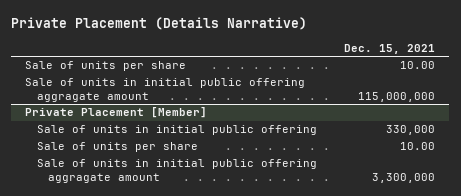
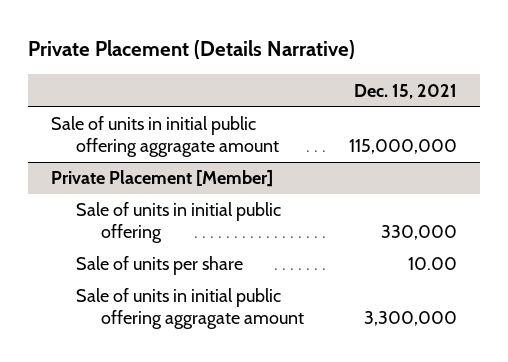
[25,61,187,72] Sale of units per share -> none

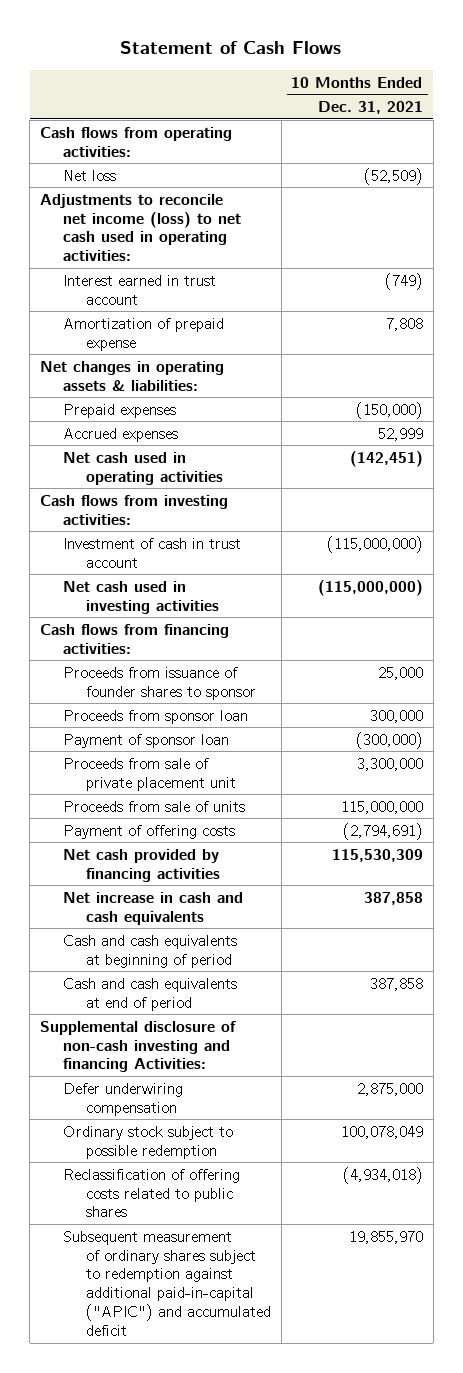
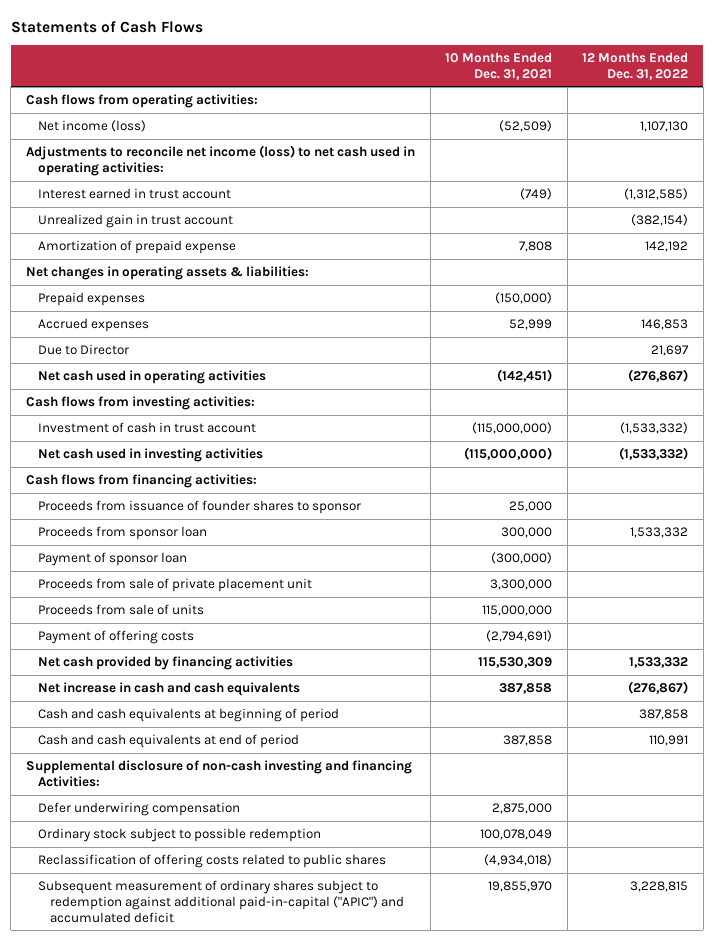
[120,41,342,55] Statement of Cash Flows -> [10,20,203,33] Statements of Cash Flows
none -> [582,51,689,80] 12 Months Ended Dec. 31, 2022
[63,169,117,181] Net loss -> [38,120,147,133] Net income (loss)
none -> [38,214,234,229] Unrealized gain in trust account
none -> [38,344,130,356] Due to Director

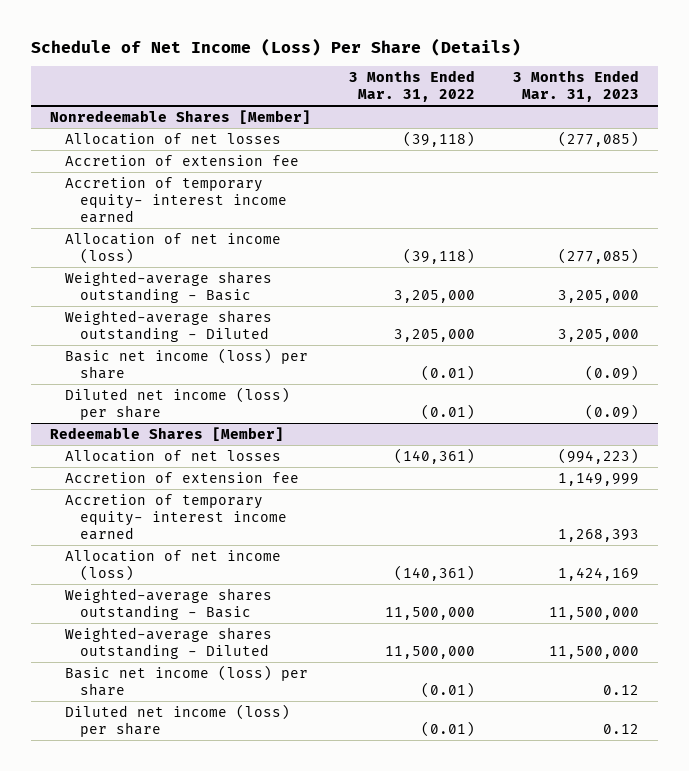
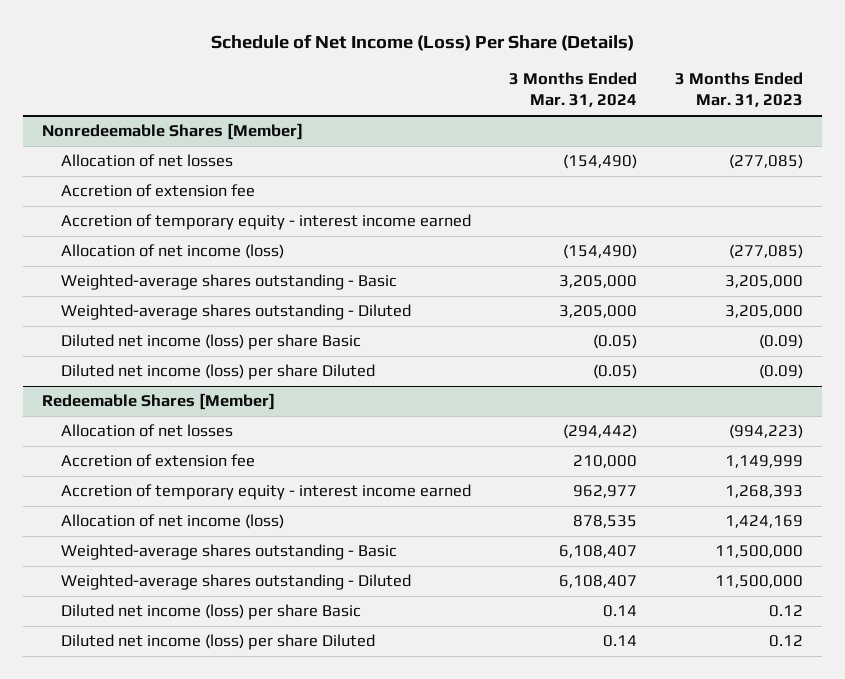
[348,70,475,103] 3 Months Ended Mar. 31, 2022 -> none
none -> [509,72,638,108] 3 Months Ended Mar. 31, 2024
[65,176,287,224] Accretion of temporary equity- interest income earned -> [60,214,471,231] Accretion of temporary equity - interest income earned
[65,347,309,379] Basic net income (loss) per share -> [60,334,361,351] Diluted net income (loss) per share Basic
[65,386,291,420] Diluted net income (loss) per share -> [60,364,375,381] Diluted net income (loss) per share Diluted
[65,493,287,541] Accretion of temporary equity- interest income earned -> [60,484,471,501] Accretion of temporary equity - interest income earned
[65,664,309,696] Basic net income (loss) per share -> [60,604,361,621] Diluted net income (loss) per share Basic
[65,703,291,737] Diluted net income (loss) per share -> [60,634,375,651] Diluted net income (loss) per share Diluted

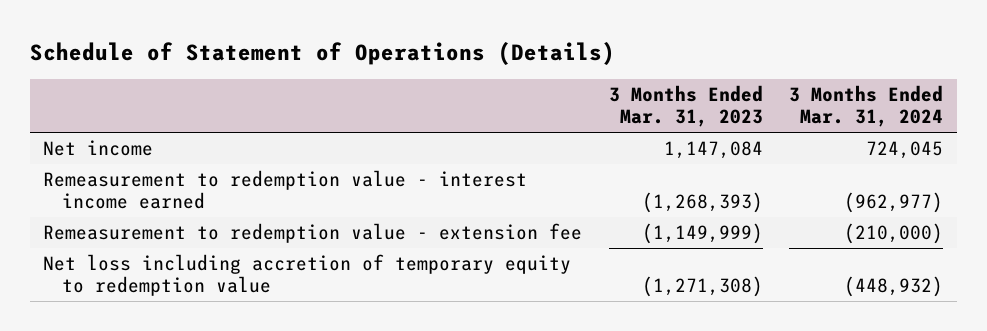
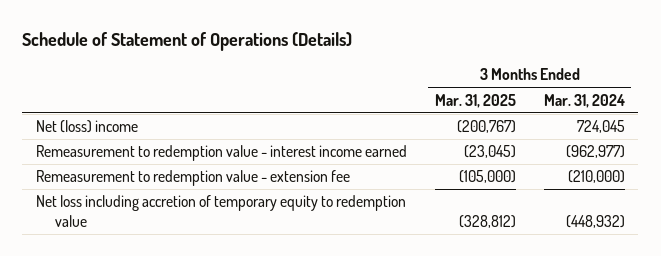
[608,85,763,128] 3 Months Ended Mar. 31, 2023 -> none
none -> [434,93,516,108] Mar. 31, 2025
[43,140,154,157] Net income -> [36,120,139,134] Net (loss) income

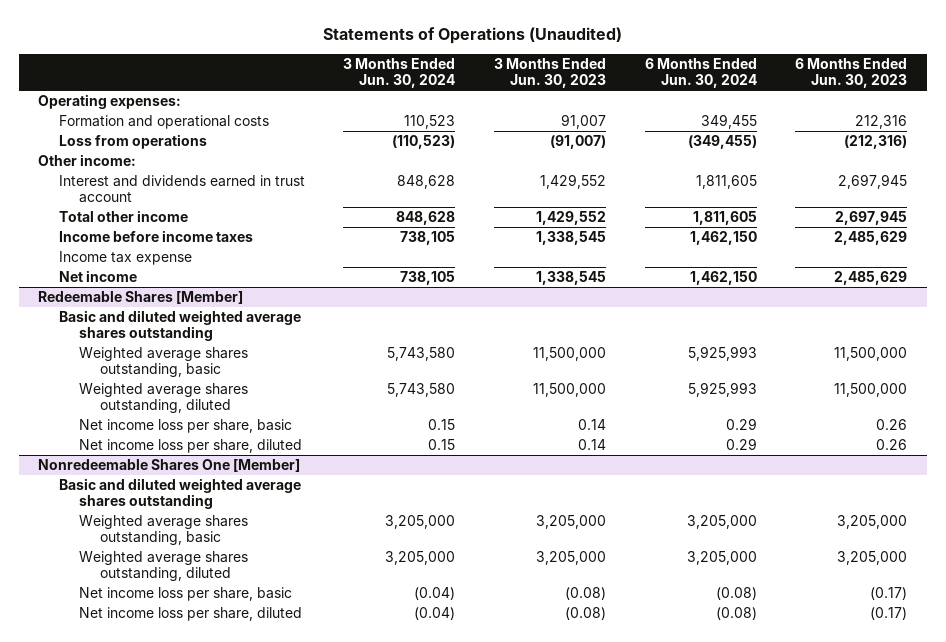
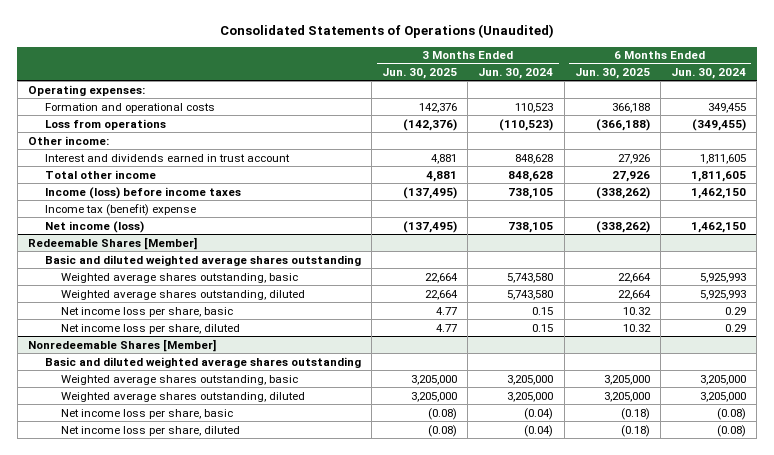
[322,27,622,45] Statements of Operations (Unaudited) -> [219,24,554,39] Consolidated Statements of Operations (Unaudited)
[494,58,607,89] 3 Months Ended Jun. 30, 2023 -> none
[795,58,908,89] 6 Months Ended Jun. 30, 2023 -> none
none -> [381,68,457,80] Jun. 30, 2025
none -> [574,68,650,80] Jun. 30, 2025
[58,230,253,243] Income before income taxes -> [44,186,241,199] Income (loss) before income taxes
[58,251,192,266] Income tax expense -> [44,203,196,216] Income tax (benefit) expense
[58,270,137,283] Net income -> [44,220,144,233] Net income (loss)
[38,459,301,473] Nonredeemable Shares One [Member] -> [27,338,216,352] Nonredeemable Shares [Member]

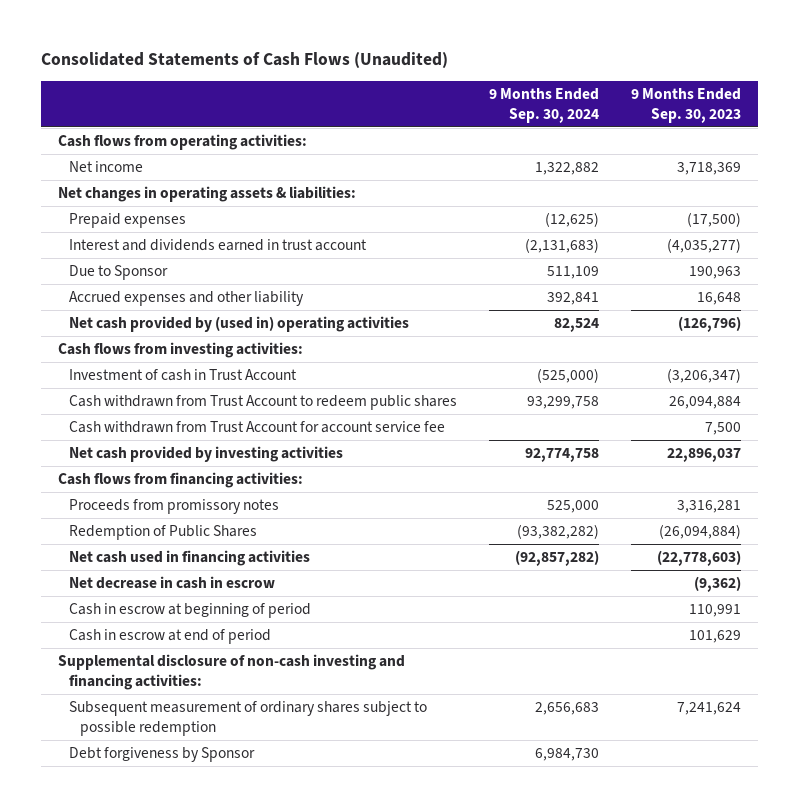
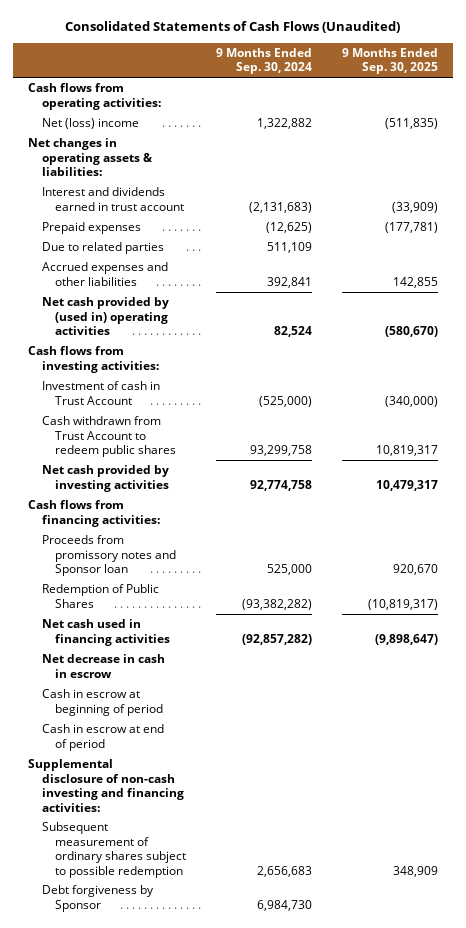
[631,87,742,123] 9 Months Ended Sep. 30, 2023 -> none
none -> [342,47,439,75] 9 Months Ended Sep. 30, 2025
[68,161,143,173] Net income -> [41,118,139,130] Net (loss) income
[68,213,186,229] Prepaid expenses -> [41,222,141,235] Prepaid expenses
[68,265,168,281] Due to Sponsor -> [41,242,164,255] Due to related parties
[68,291,304,307] Accrued expenses and other liability -> [41,262,168,286] Accrued expenses and other liabilities
[68,421,445,434] Cash withdrawn from Trust Account for account service fee -> none
[68,499,279,515] Proceeds from promissory notes -> [41,535,177,577] Proceeds from promissory notes and Sponsor loan

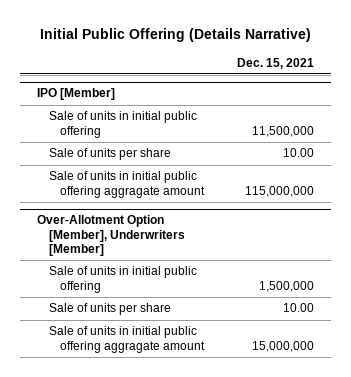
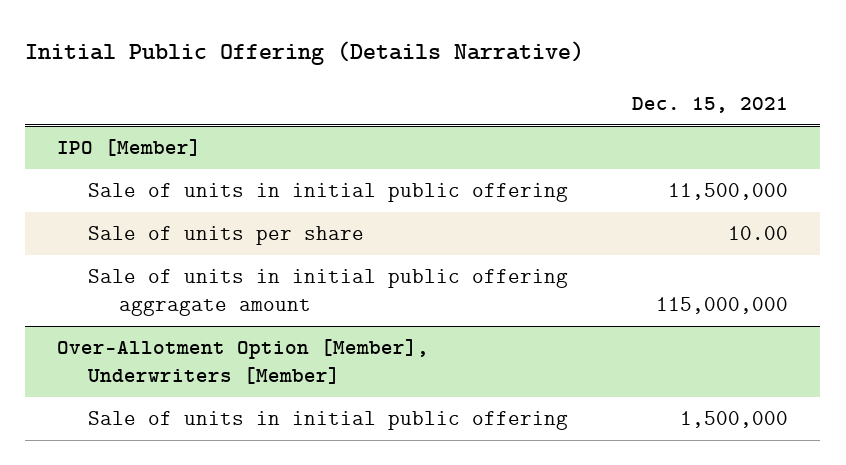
[48,303,171,316] Sale of units per share -> none
[48,326,206,353] Sale of units in initial public offering aggragate amount -> none

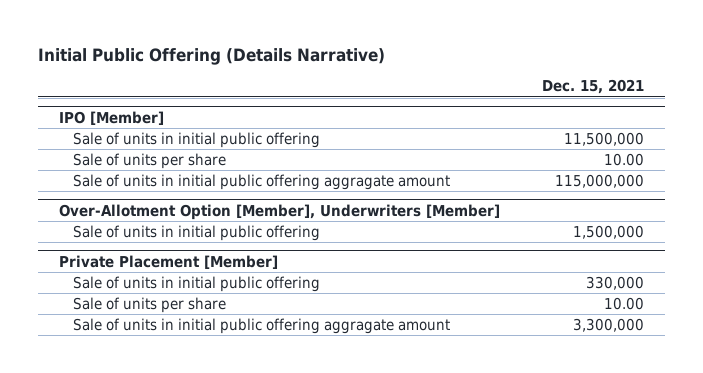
none -> [58,254,278,269] Private Placement [Member]
none -> [72,276,320,293] Sale of units in initial public offering
none -> [72,297,226,314] Sale of units per share
none -> [72,318,450,335] Sale of units in initial public offering aggragate amount

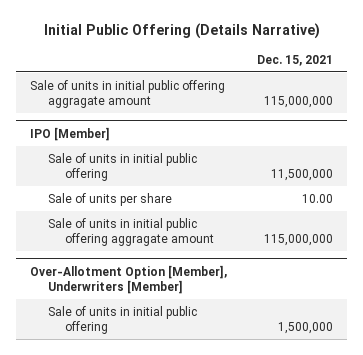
none -> [30,79,226,109] Sale of units in initial public offering aggragate amount
[58,254,278,269] Private Placement [Member] -> none
[72,276,320,293] Sale of units in initial public offering -> none
[72,297,226,314] Sale of units per share -> none
[72,318,450,335] Sale of units in initial public offering aggragate amount -> none

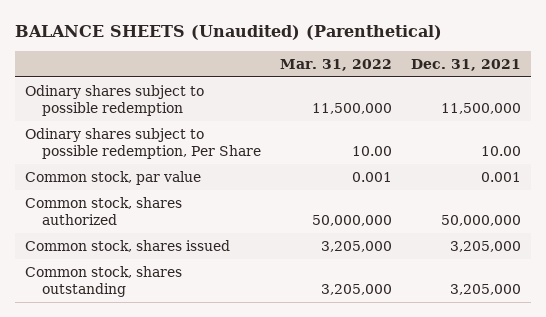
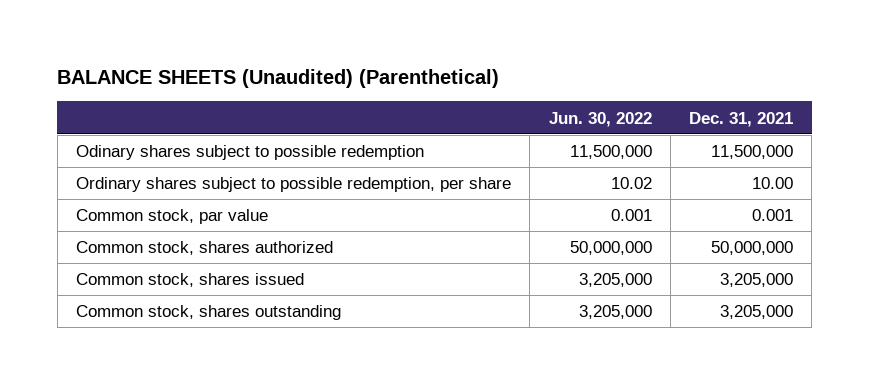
[280,58,393,71] Mar. 31, 2022 -> none
none -> [548,111,652,127] Jun. 30, 2022
[24,128,262,159] Odinary shares subject to possible redemption, Per Share -> [76,177,512,193] Ordinary shares subject to possible redemption, per share

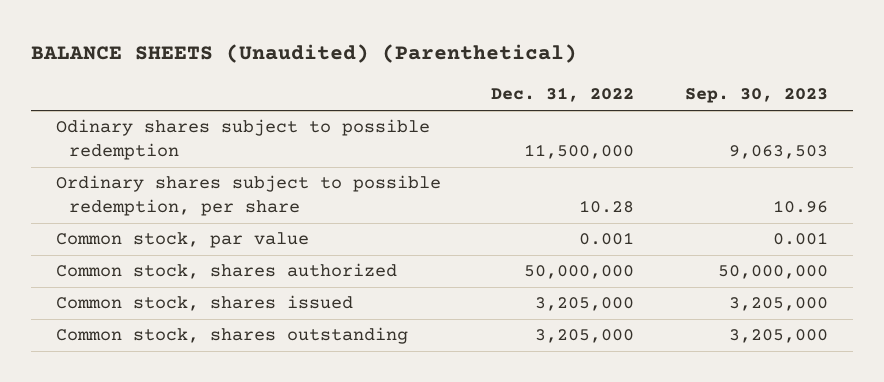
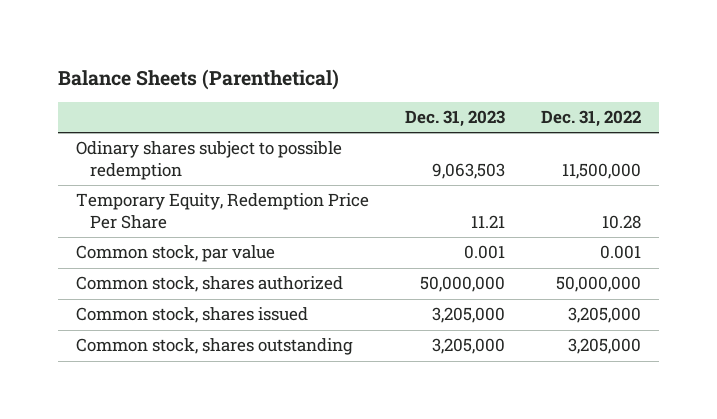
[30,44,577,64] BALANCE SHEETS (Unaudited) (Parenthetical) -> [58,68,340,90] Balance Sheets (Parenthetical)
[684,88,828,104] Sep. 30, 2023 -> none
none -> [405,110,506,128] Dec. 31, 2023
[55,175,441,217] Ordinary shares subject to possible redemption, per share -> [76,193,370,229] Temporary Equity, Redemption Price Per Share

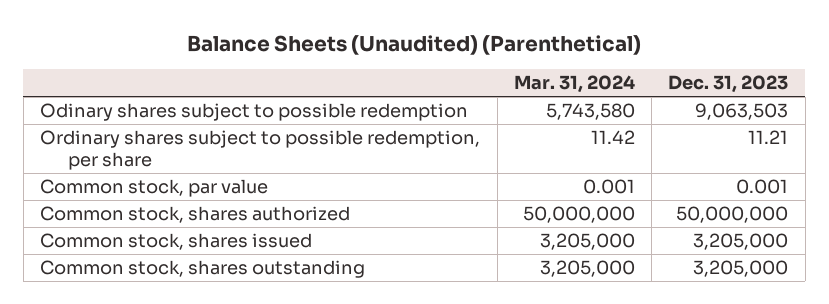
[58,68,340,90] Balance Sheets (Parenthetical) -> [187,35,642,56] Balance Sheets (Unaudited) (Parenthetical)
[541,110,642,128] Dec. 31, 2022 -> none
none -> [513,75,635,94] Mar. 31, 2024
[76,193,370,229] Temporary Equity, Redemption Price Per Share -> [40,130,481,171] Ordinary shares subject to possible redemption, per share

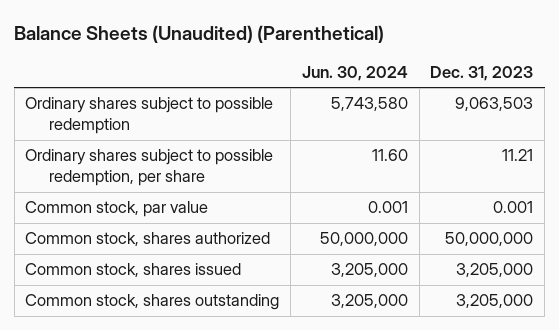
[513,75,635,94] Mar. 31, 2024 -> none
none -> [301,65,408,81] Jun. 30, 2024
[40,103,469,122] Odinary shares subject to possible redemption -> [25,97,274,135] Ordinary shares subject to possible redemption

